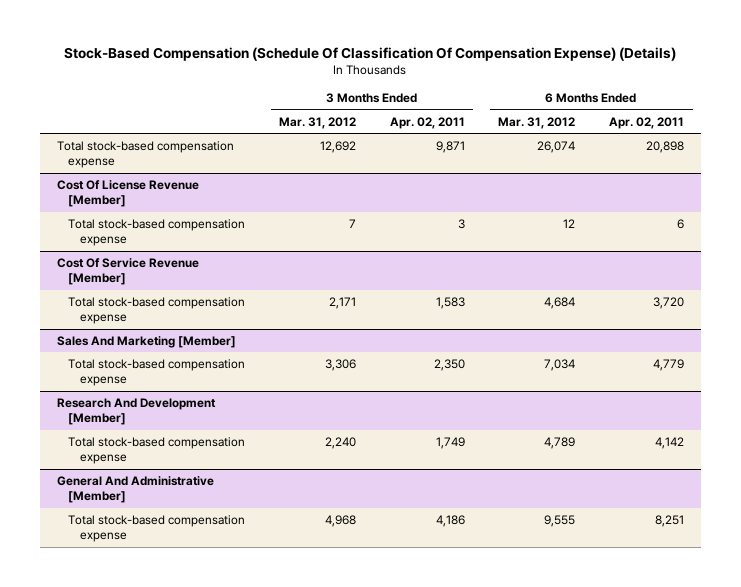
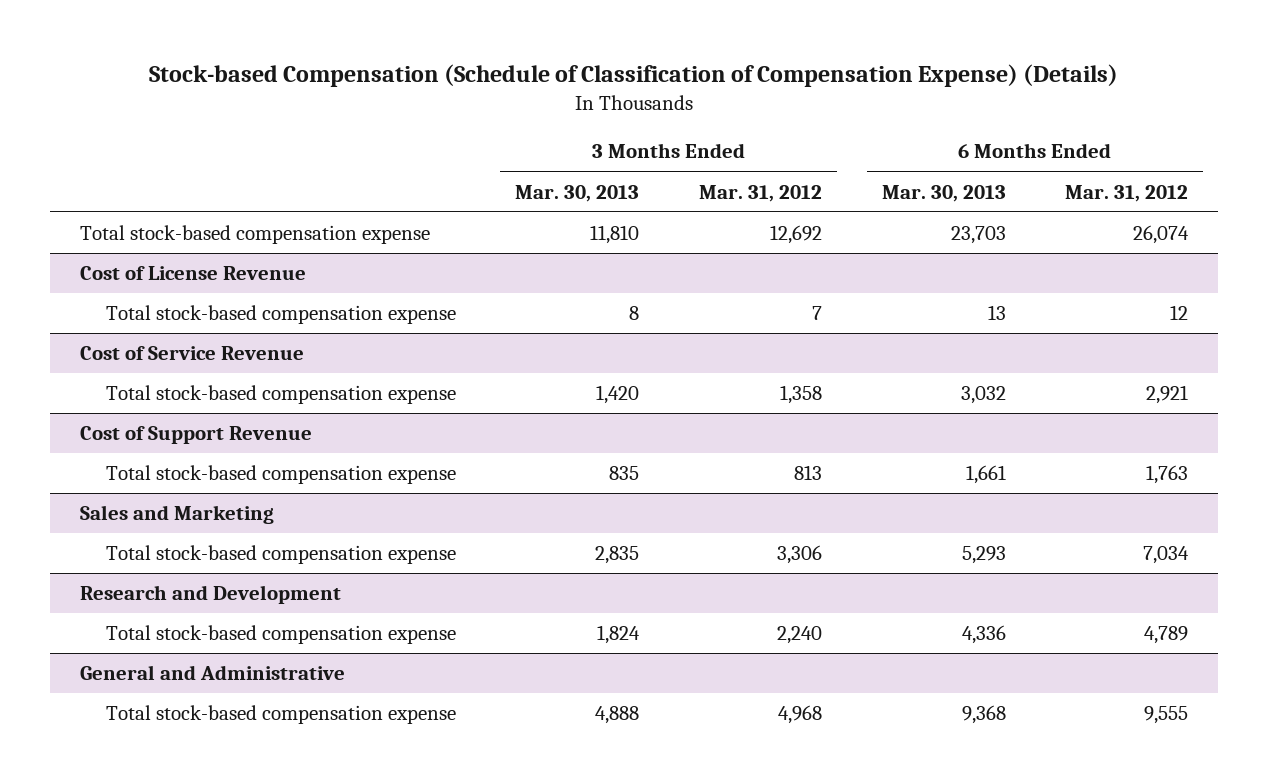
[64,47,677,62] Stock-Based Compensation (Schedule Of Classification Of Compensation Expense) (Details) -> [149,64,1119,88] Stock-based Compensation (Schedule of Classification of Compensation Expense) (Details)
[389,116,465,129] Apr. 02, 2011 -> none
[609,116,685,129] Apr. 02, 2011 -> none
none -> [515,184,640,202] Mar. 30, 2013
none -> [881,184,1006,202] Mar. 30, 2013
[56,179,199,208] Cost Of License Revenue [Member] -> [79,266,306,281] Cost of License Revenue
[56,257,199,286] Cost Of Service Revenue [Member] -> [79,346,304,361] Cost of Service Revenue
[329,296,357,309] 2,171 -> [779,385,822,405] 1,358
[544,296,576,309] 4,684 -> [1146,385,1189,405] 2,921
none -> [79,426,312,445] Cost of Support Revenue
none -> [105,465,456,485] Total stock-based compensation expense
[56,335,236,348] Sales And Marketing [Member] -> [79,505,274,525] Sales and Marketing
[56,397,216,426] Research And Development [Member] -> [79,585,341,605] Research and Development
[56,475,214,504] General And Administrative [Member] -> [79,665,345,681] General and Administrative

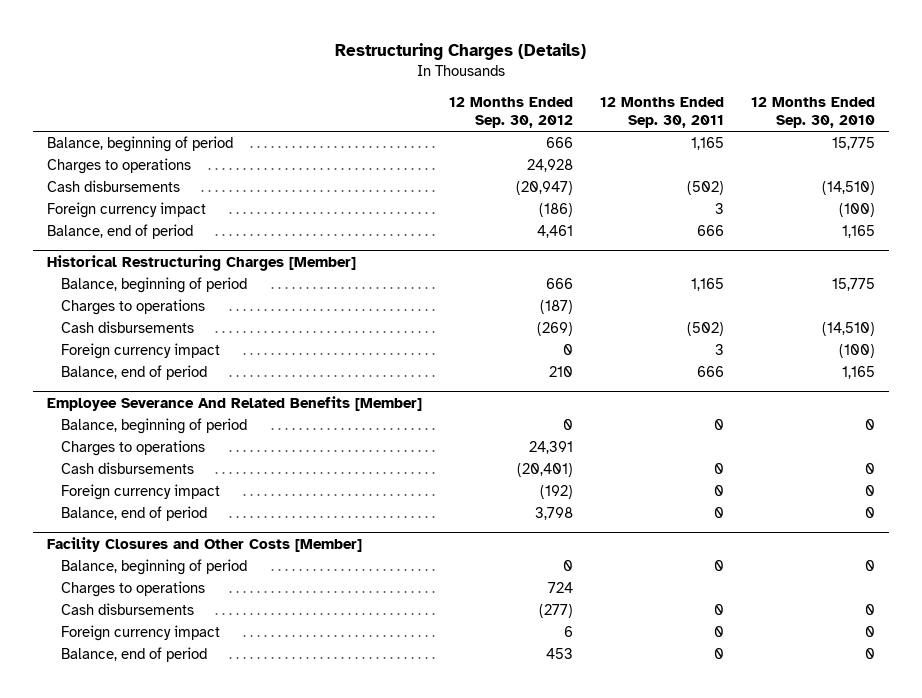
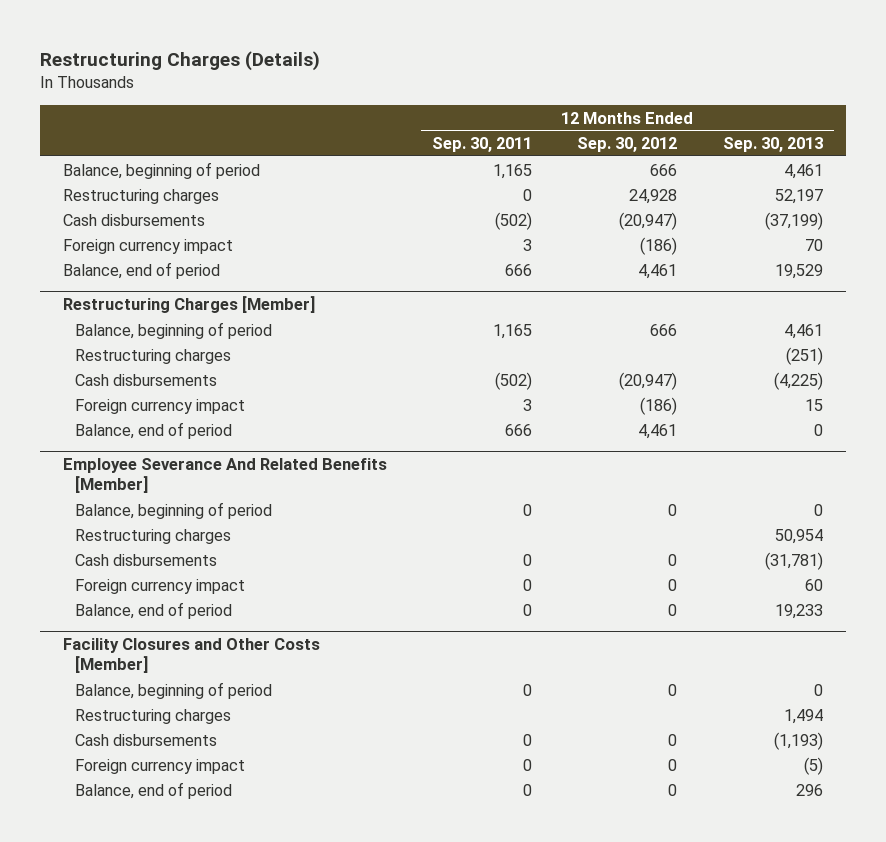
[751,97,876,129] 12 Months Ended Sep. 30, 2010 -> none
none -> [722,136,823,152] Sep. 30, 2013
[46,158,191,175] Charges to operations -> none
none -> [62,188,219,204] Restructuring charges
[46,254,356,271] Historical Restructuring Charges [Member] -> [62,296,315,314] Restructuring Charges [Member]
[61,299,206,316] Charges to operations -> none
none -> [74,348,231,364] Restructuring charges
[536,322,573,337] (269) -> [619,371,678,390] (20,947)
[562,344,573,356] 0 -> [640,396,678,415] (186)
[548,366,573,378] 210 -> [638,423,678,439] 4,461
[61,440,206,457] Charges to operations -> none
none -> [74,528,231,544] Restructuring charges
[516,463,573,478] (20,401) -> [668,553,678,566] 0
[539,485,573,500] (192) -> [668,578,678,591] 0
[534,507,573,521] 3,798 -> [668,603,678,616] 0
[61,581,206,598] Charges to operations -> none
none -> [74,708,231,724] Restructuring charges
[538,604,573,619] (277) -> [668,733,678,746] 0
[563,626,573,638] 6 -> [668,758,678,771] 0
[545,648,573,660] 453 -> [668,783,678,796] 0

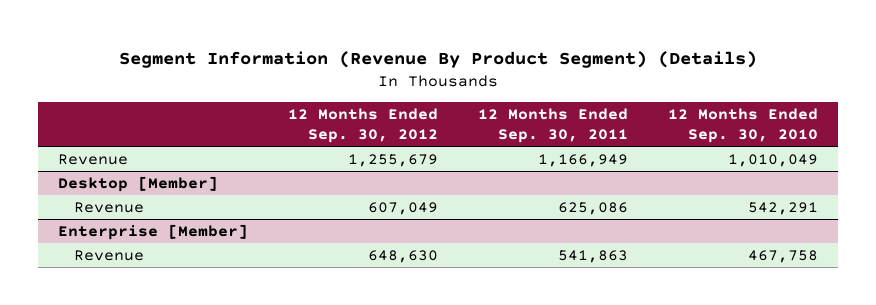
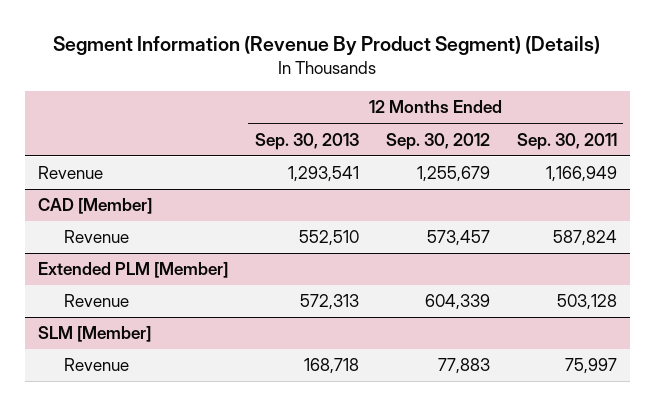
[667,108,818,143] 12 Months Ended Sep. 30, 2010 -> none
none -> [254,132,359,150] Sep. 30, 2013
[57,175,218,192] Desktop [Member] -> none
[57,223,248,240] Enterprise [Member] -> none
none -> [38,198,153,215] CAD [Member]
[367,201,438,215] 607,049 -> [426,230,490,247] 573,457
[557,201,628,215] 625,086 -> [552,230,617,247] 587,824
none -> [38,262,229,279] Extended PLM [Member]
[367,249,438,263] 648,630 -> [424,294,490,311] 604,339
[557,249,628,263] 541,863 -> [556,294,617,311] 503,128
none -> [38,326,152,343] SLM [Member]
none -> [63,358,129,372] Revenue

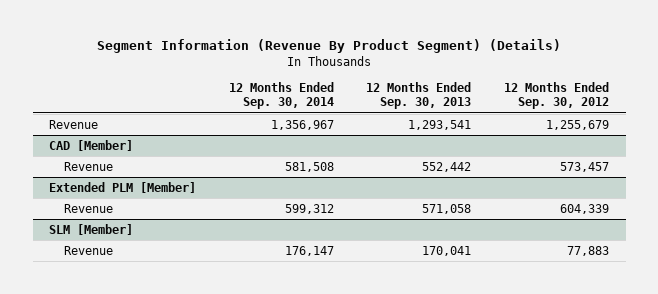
[516,132,617,150] Sep. 30, 2011 -> none
none -> [228,81,334,110] 12 Months Ended Sep. 30, 2014
[298,230,359,247] 552,510 -> [422,161,472,172] 552,442
[299,294,359,311] 572,313 -> [422,203,472,214] 571,058
[303,358,359,375] 168,718 -> [422,245,472,256] 170,041

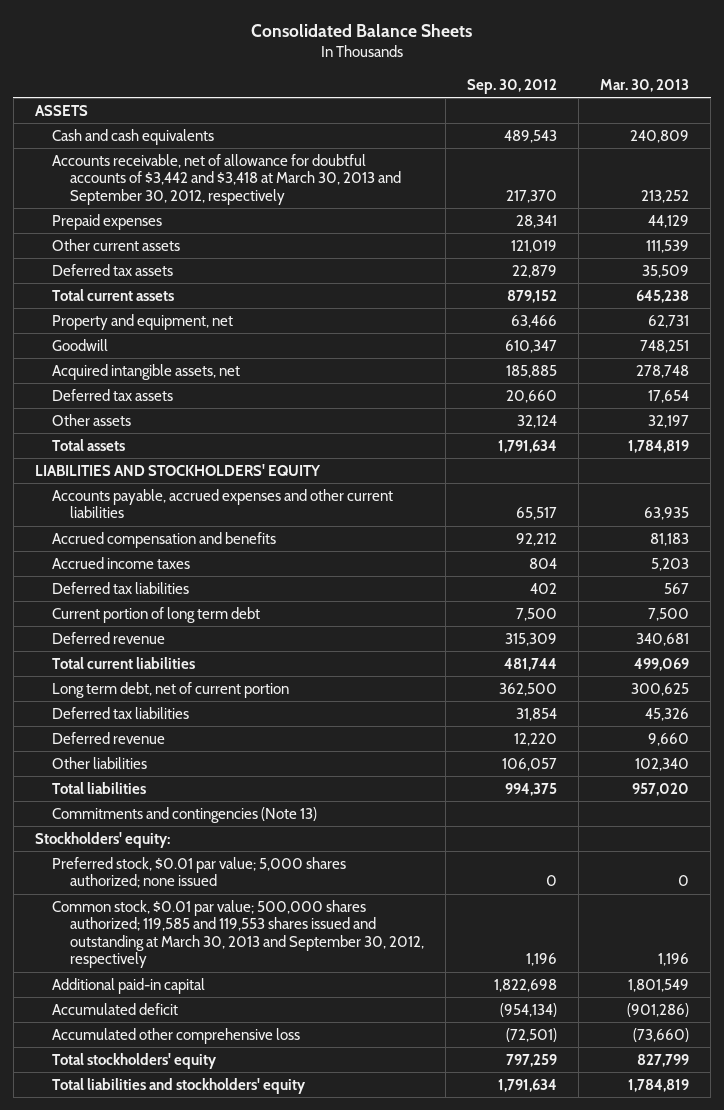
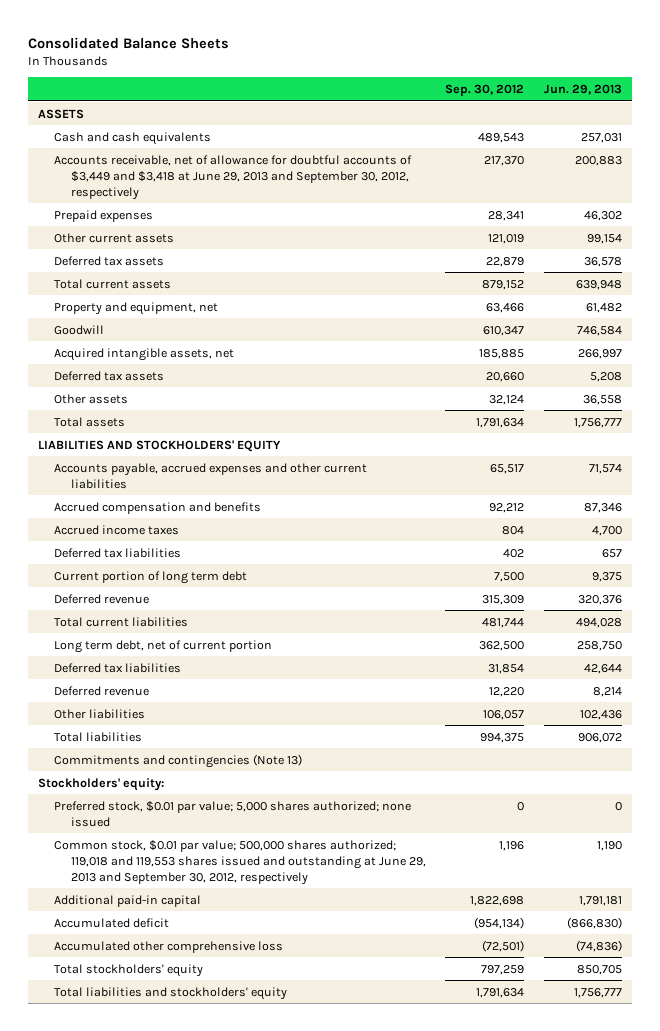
[600,79,690,93] Mar. 30, 2013 -> none
none -> [544,84,623,96] Jun. 29, 2013
[52,153,401,205] Accounts receivable, net of allowance for doubtful accounts of $3,442 and $3,418 at March 30, 2013 and September 30, 2012, respectively -> [54,154,413,200] Accounts receivable, net of allowance for doubtful accounts of $3,449 and $3,418 at June 29, 2013 and September 30, 2012, respectively
[52,899,424,969] Common stock, $0.01 par value; 500,000 shares authorized; 119,585 and 119,553 shares issued and outstanding at March 30, 2013 and September 30, 2012, respectively -> [54,839,426,885] Common stock, $0.01 par value; 500,000 shares authorized; 119,018 and 119,553 shares issued and outstanding at June 29, 2013 and September 30, 2012, respectively

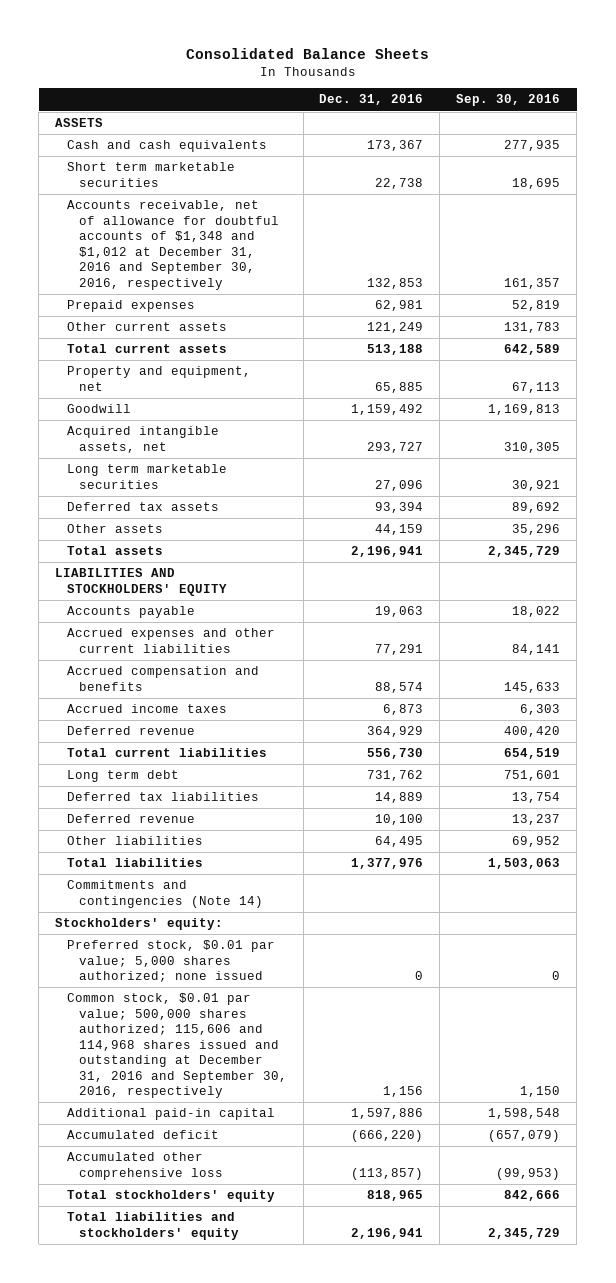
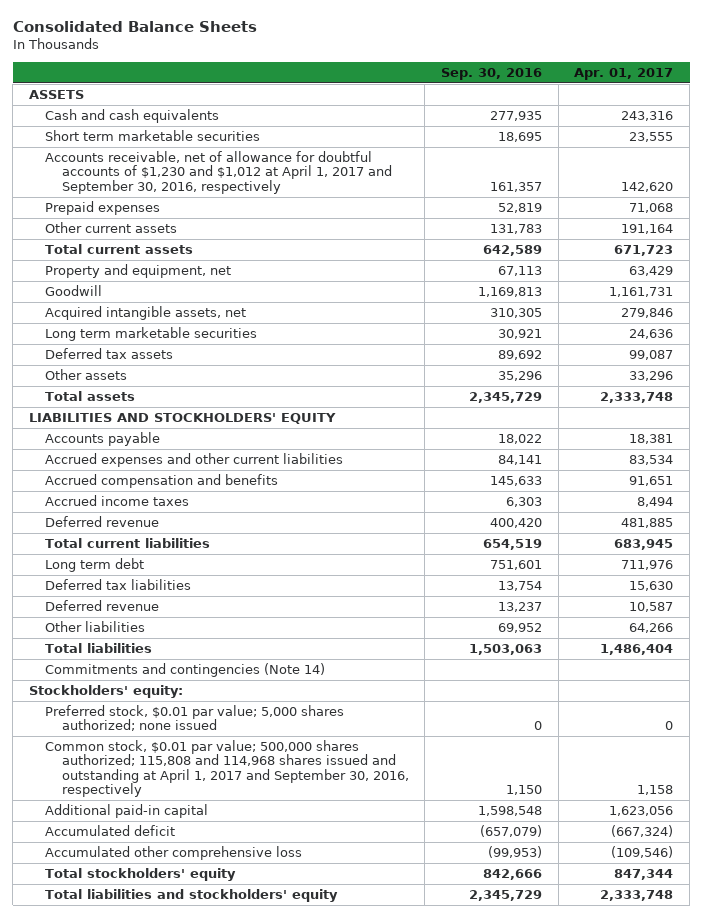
[319,94,424,106] Dec. 31, 2016 -> none
none -> [574,67,674,80] Apr. 01, 2017
[66,200,279,290] Accounts receivable, net of allowance for doubtful accounts of $1,348 and $1,012 at December 31, 2016 and September 30, 2016, respectively -> [45,150,392,194] Accounts receivable, net of allowance for doubtful accounts of $1,230 and $1,012 at April 1, 2017 and September 30, 2016, respectively
[66,993,287,1098] Common stock, $0.01 par value; 500,000 shares authorized; 115,606 and 114,968 shares issued and outstanding at December 31, 2016 and September 30, 2016, respectively -> [45,739,409,798] Common stock, $0.01 par value; 500,000 shares authorized; 115,808 and 114,968 shares issued and outstanding at April 1, 2017 and September 30, 2016, respectively

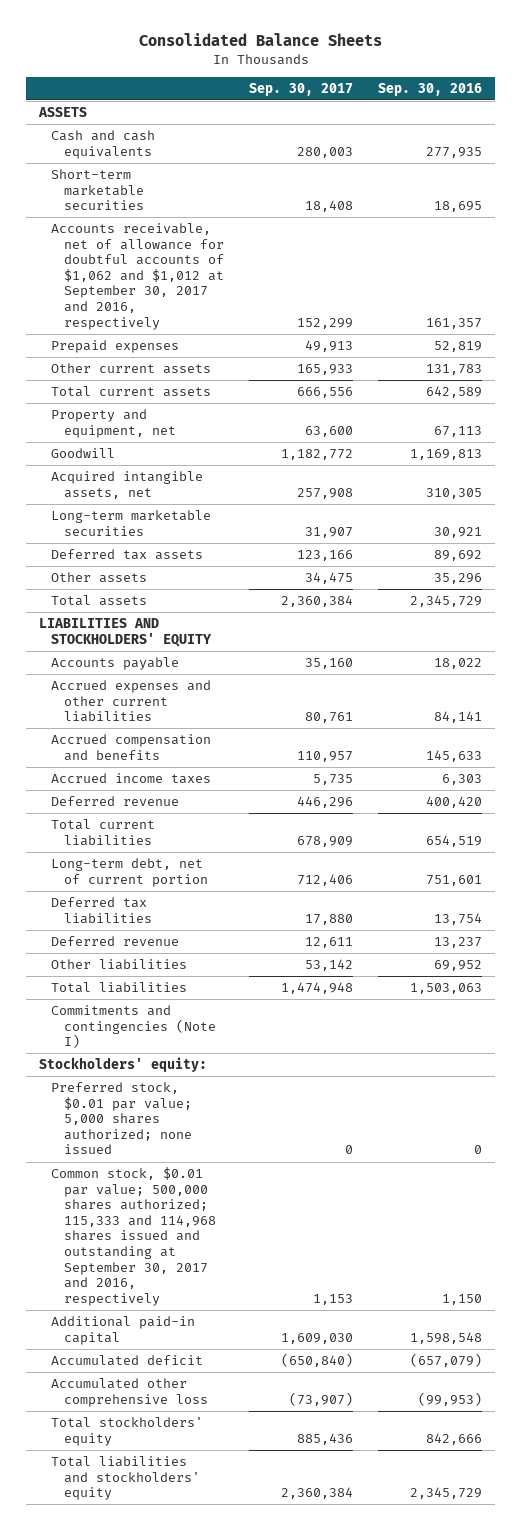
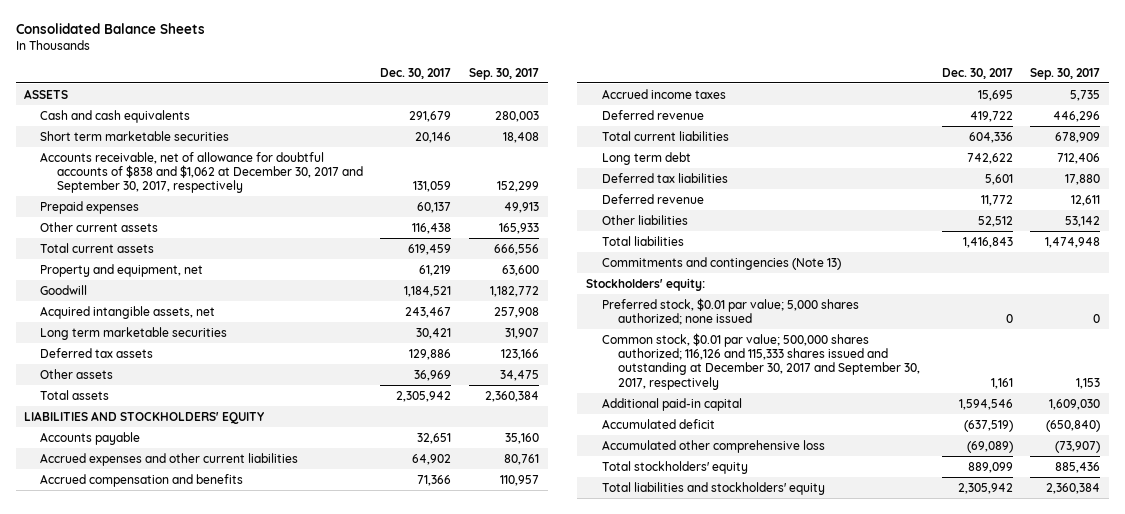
[378,82,483,96] Sep. 30, 2016 -> none
none -> [380,67,452,79] Dec. 30, 2017
[51,169,144,211] Short-term marketable securities -> [40,130,230,141] Short term marketable securities
[51,223,224,330] Accounts receivable, net of allowance for doubtful accounts of $1,062 and $1,012 at September 30, 2017 and 2016, respectively -> [40,151,363,194] Accounts receivable, net of allowance for doubtful accounts of $838 and $1,062 at December 30, 2017 and September 30, 2017, respectively
[51,510,212,536] Long-term marketable securities -> [40,326,228,340] Long term marketable securities
[51,858,208,887] Long-term debt, net of current portion -> [602,151,692,165] Long term debt
[51,1005,216,1049] Commitments and contingencies (Note I) -> [602,256,842,270] Commitments and contingencies (Note 13)
[51,1167,216,1306] Common stock, $0.01 par value; 500,000 shares authorized; 115,333 and 114,968 shares issued and outstanding at September 30, 2017 and 2016, respectively -> [602,332,921,390] Common stock, $0.01 par value; 500,000 shares authorized; 116,126 and 115,333 shares issued and outstanding at December 30, 2017 and September 30, 2017, respectively

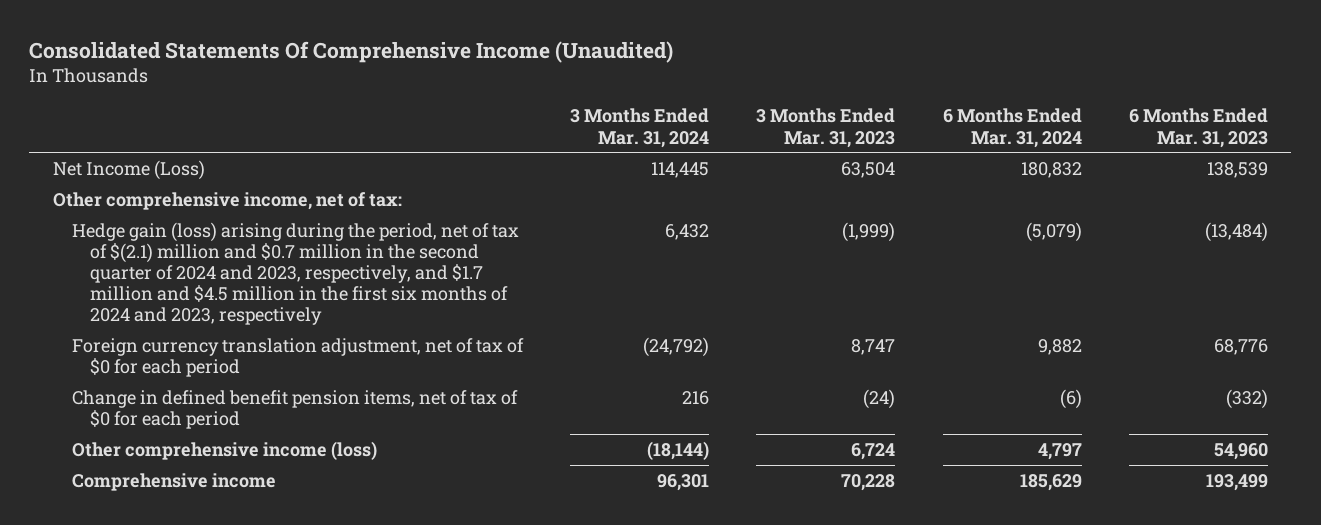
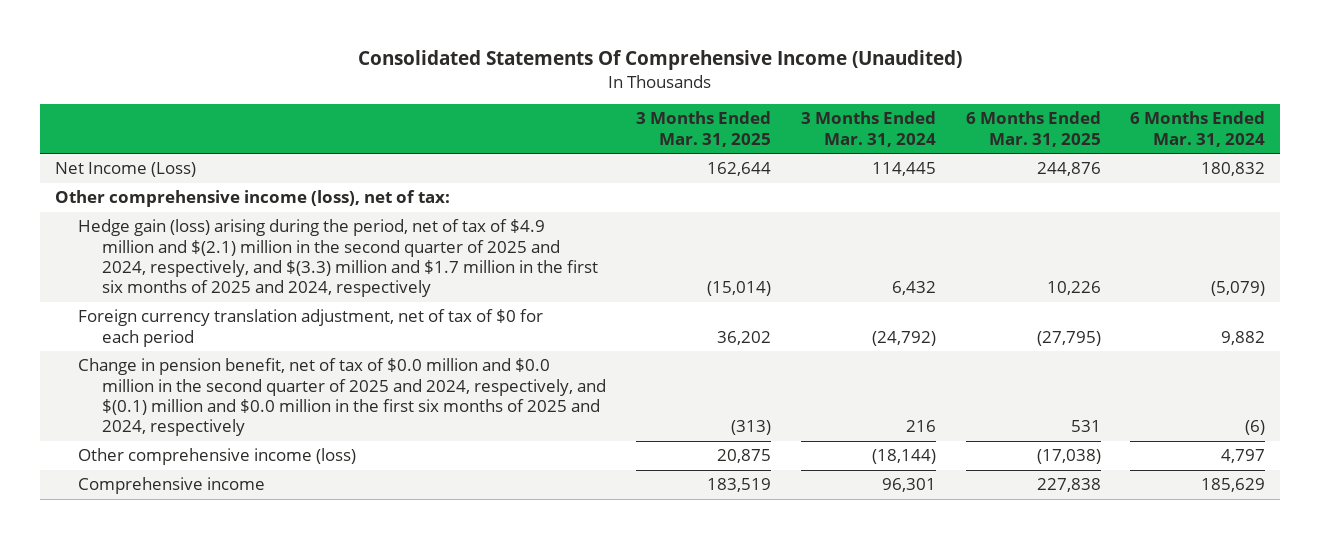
[756,108,896,148] 3 Months Ended Mar. 31, 2023 -> none
[1128,108,1268,148] 6 Months Ended Mar. 31, 2023 -> none
none -> [635,111,771,147] 3 Months Ended Mar. 31, 2025
none -> [965,111,1101,147] 6 Months Ended Mar. 31, 2025
[53,191,403,210] Other comprehensive income, net of tax: -> [54,190,450,208] Other comprehensive income (loss), net of tax:
[71,221,519,326] Hedge gain (loss) arising during the period, net of tax of $(2.1) million and $0.7 million in the second quarter of 2024 and 2023, respectively, and $1.7 million and $4.5 million in the first six months of 2024 and 2023, respectively -> [78,219,598,298] Hedge gain (loss) arising during the period, net of tax of $4.9 million and $(2.1) million in the second quarter of 2025 and 2024, respectively, and $(3.3) million and $1.7 million in the first six months of 2025 and 2024, respectively
[71,389,518,430] Change in defined benefit pension items, net of tax of $0 for each period -> [78,358,606,437] Change in pension benefit, net of tax of $0.0 million and $0.0 million in the second quarter of 2025 and 2024, respectively, and $(0.1) million and $0.0 million in the first six months of 2025 and 2024, respectively

